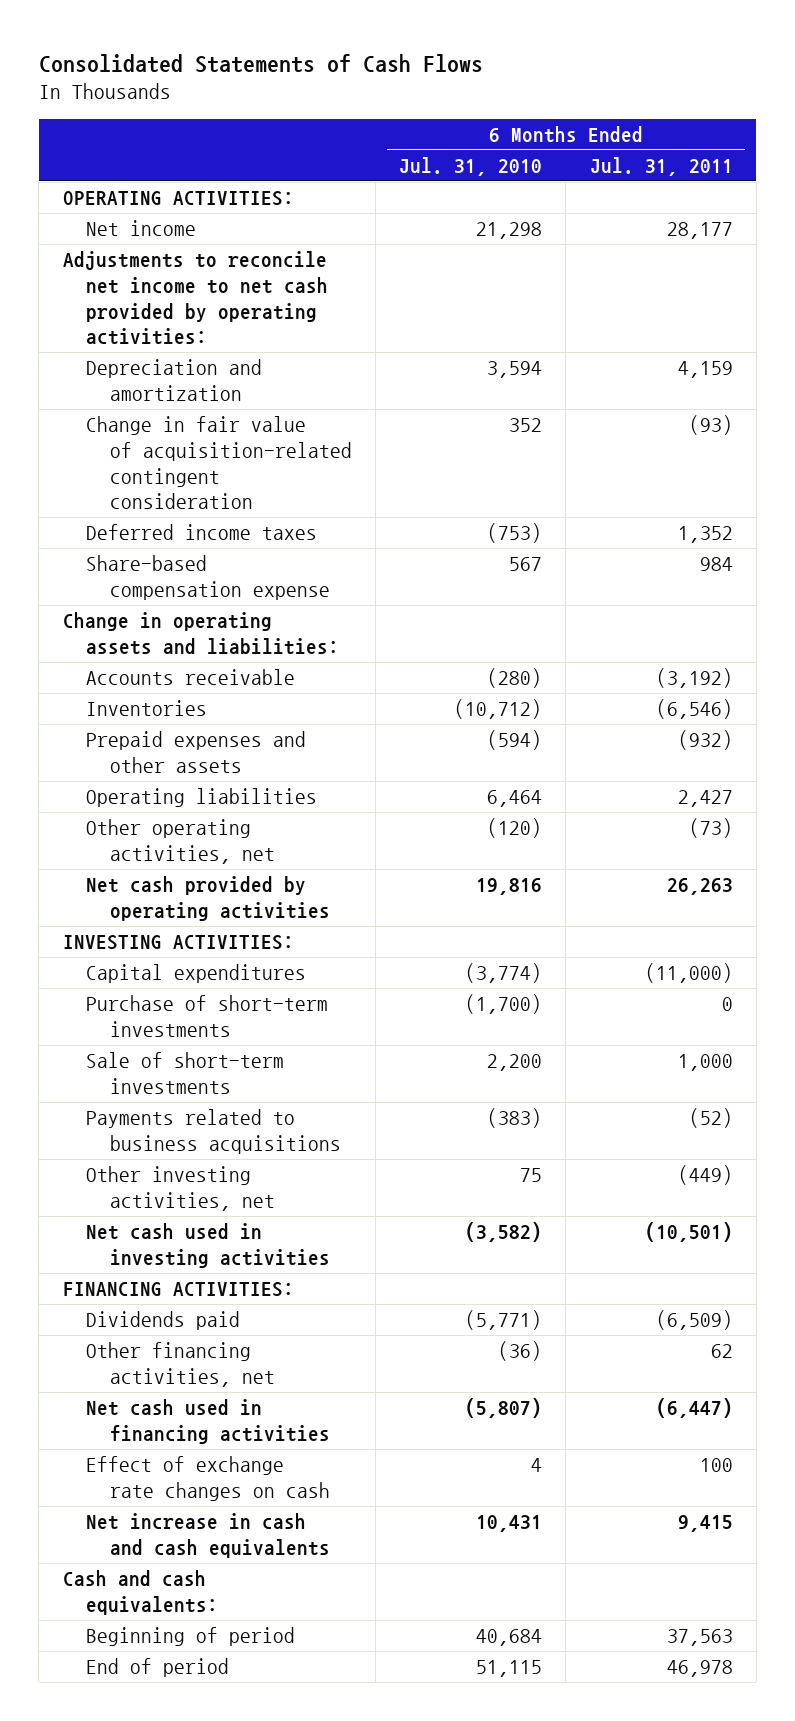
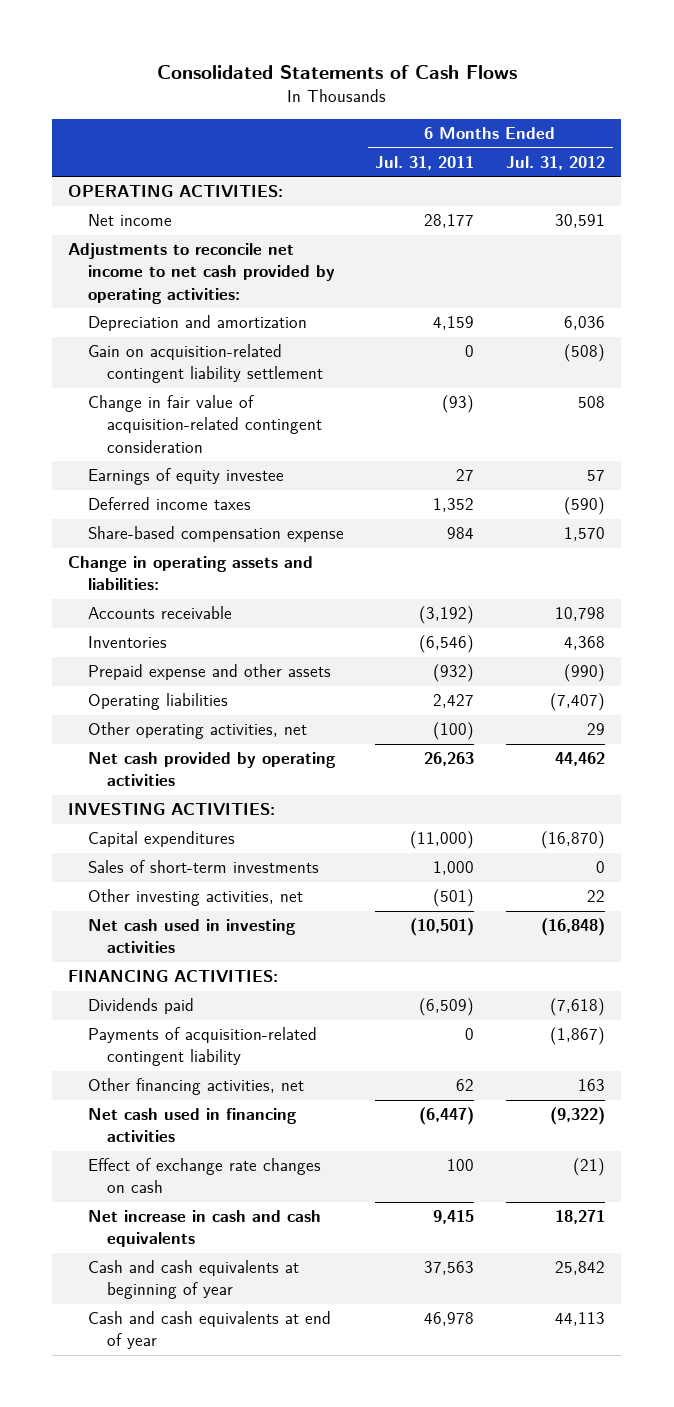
[399,157,543,177] Jul. 31, 2010 -> none
none -> [506,155,606,170] Jul. 31, 2012
none -> [87,344,323,384] Gain on acquisition-related contingent liability settlement
none -> [87,468,284,486] Earnings of equity investee
[86,731,307,773] Prepaid expenses and other assets -> [87,664,331,681] Prepaid expense and other assets
[688,818,733,839] (73) -> [433,722,475,741] (100)
[86,995,329,1037] Purchase of short-term investments -> none
[86,1109,341,1154] Payments related to business acquisitions -> none
[86,1052,285,1094] Sale of short-term investments -> [87,860,319,874] Sales of short-term investments
[677,1165,733,1186] (449) -> [433,889,475,908] (501)
none -> [87,1027,317,1067] Payments of acquisition-related contingent liability
[62,1570,219,1615] Cash and cash equivalents: -> none
[86,1627,296,1647] Beginning of period -> [87,1260,299,1300] Cash and cash equivalents at beginning of year
[86,1658,230,1678] End of period -> [87,1311,331,1350] Cash and cash equivalents at end of year

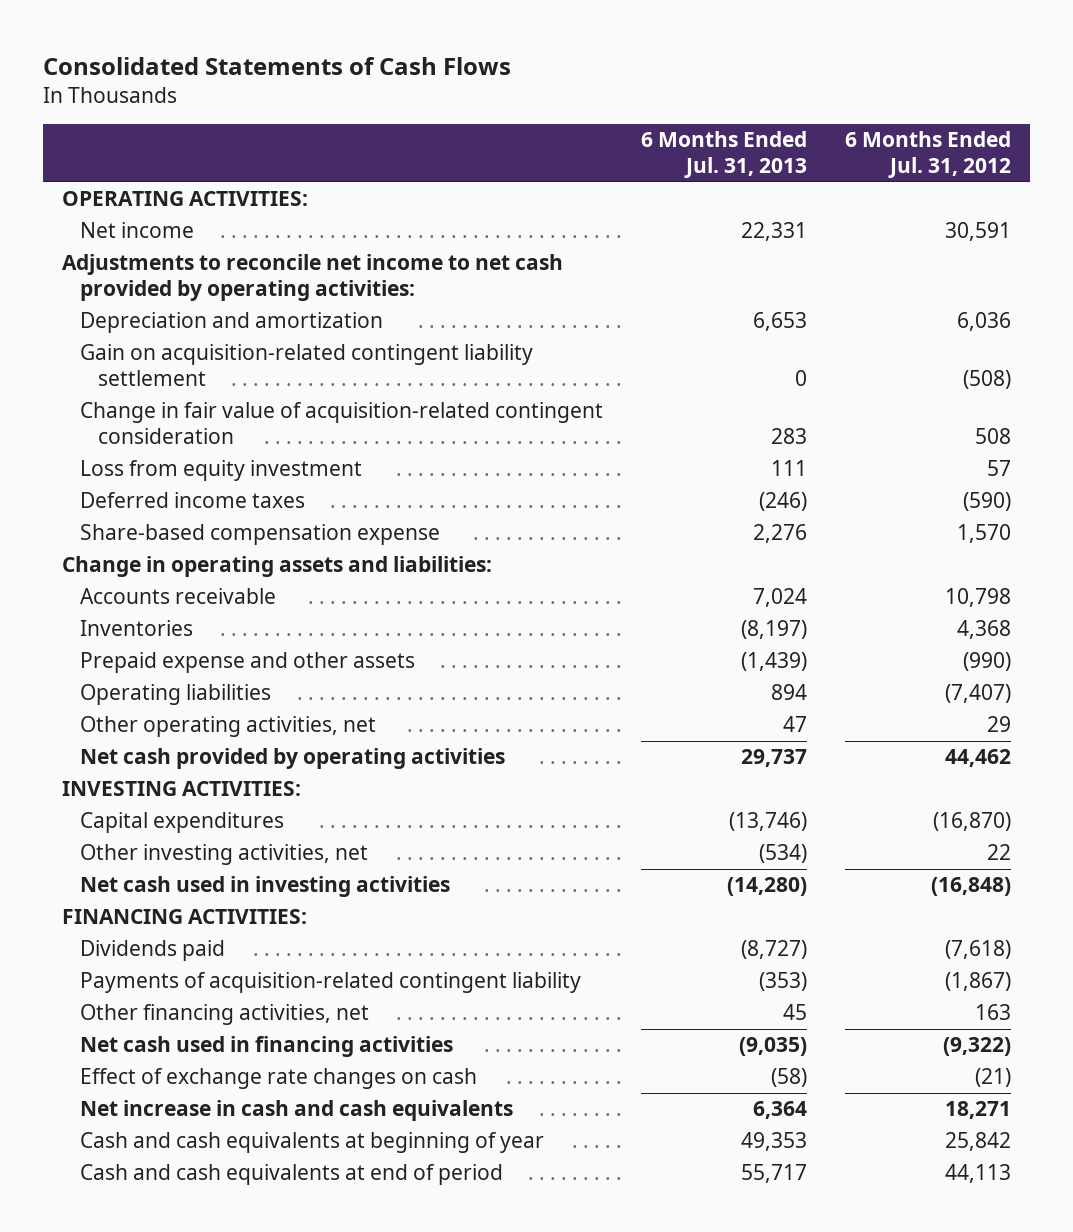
[375,155,475,170] Jul. 31, 2011 -> none
none -> [640,131,807,179] 6 Months Ended Jul. 31, 2013
[87,468,284,486] Earnings of equity investee -> [79,460,362,482] Loss from equity investment
[87,860,319,874] Sales of short-term investments -> none
[87,1311,331,1350] Cash and cash equivalents at end of year -> [79,1164,503,1186] Cash and cash equivalents at end of period

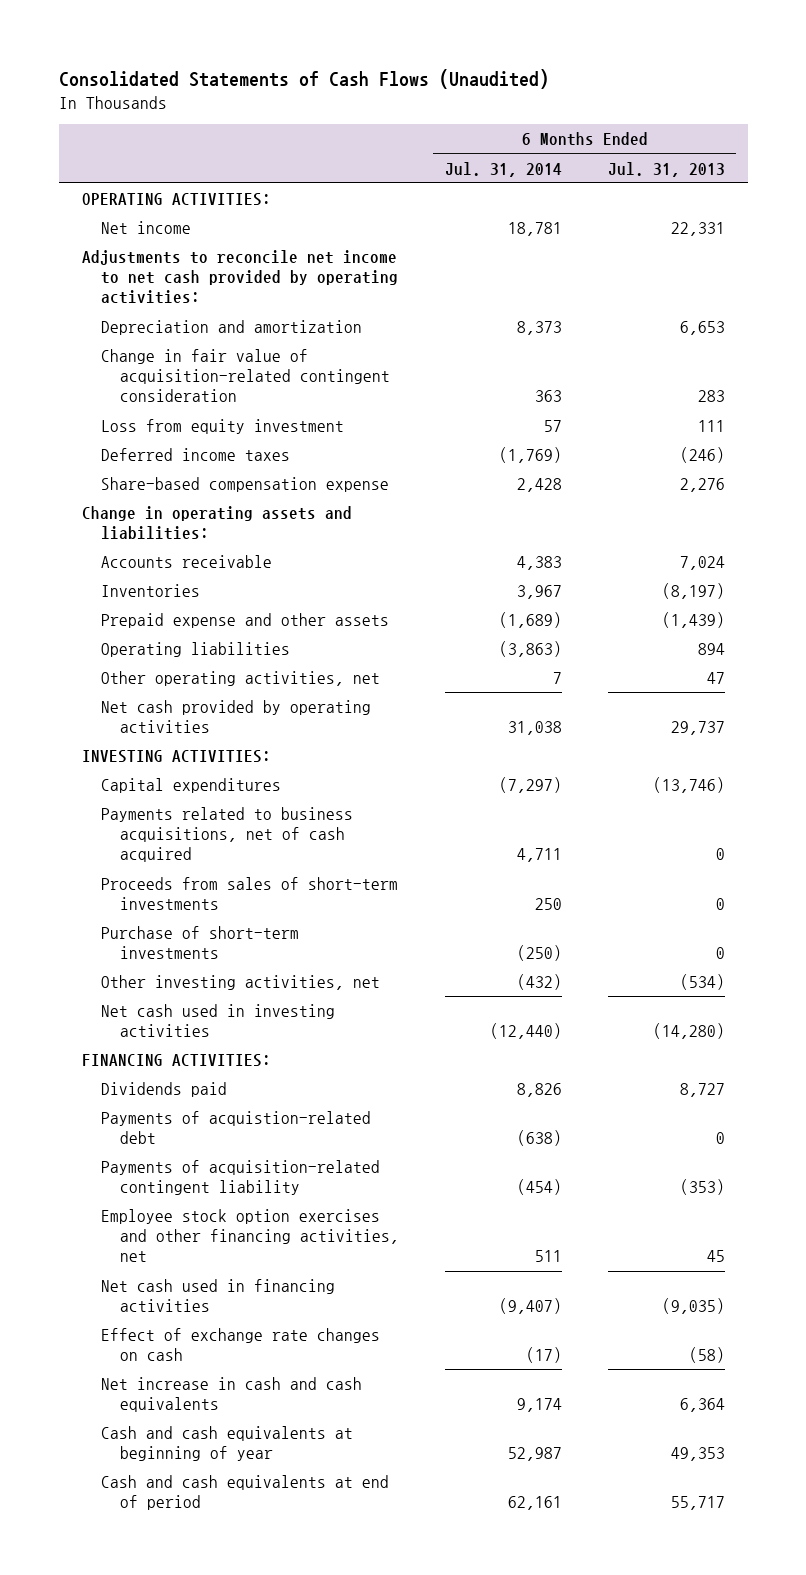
[42,57,511,76] Consolidated Statements of Cash Flows -> [58,68,549,89] Consolidated Statements of Cash Flows (Unaudited)
[845,131,1012,179] 6 Months Ended Jul. 31, 2012 -> none
none -> [444,161,562,177] Jul. 31, 2014
[79,344,533,387] Gain on acquisition-related contingent liability settlement -> none
none -> [100,807,353,863] Payments related to business acquisitions, net of cash acquired
none -> [100,877,398,911] Proceeds from sales of short-term investments
none -> [100,926,299,960] Purchase of short-term investments
[740,940,807,960] (8,727) -> [679,1083,725,1098] 8,727
none -> [100,1111,371,1145] Payments of acquistion-related debt
[79,1004,369,1026] Other financing activities, net -> [100,1209,399,1263] Employee stock option exercises and other financing activities, net

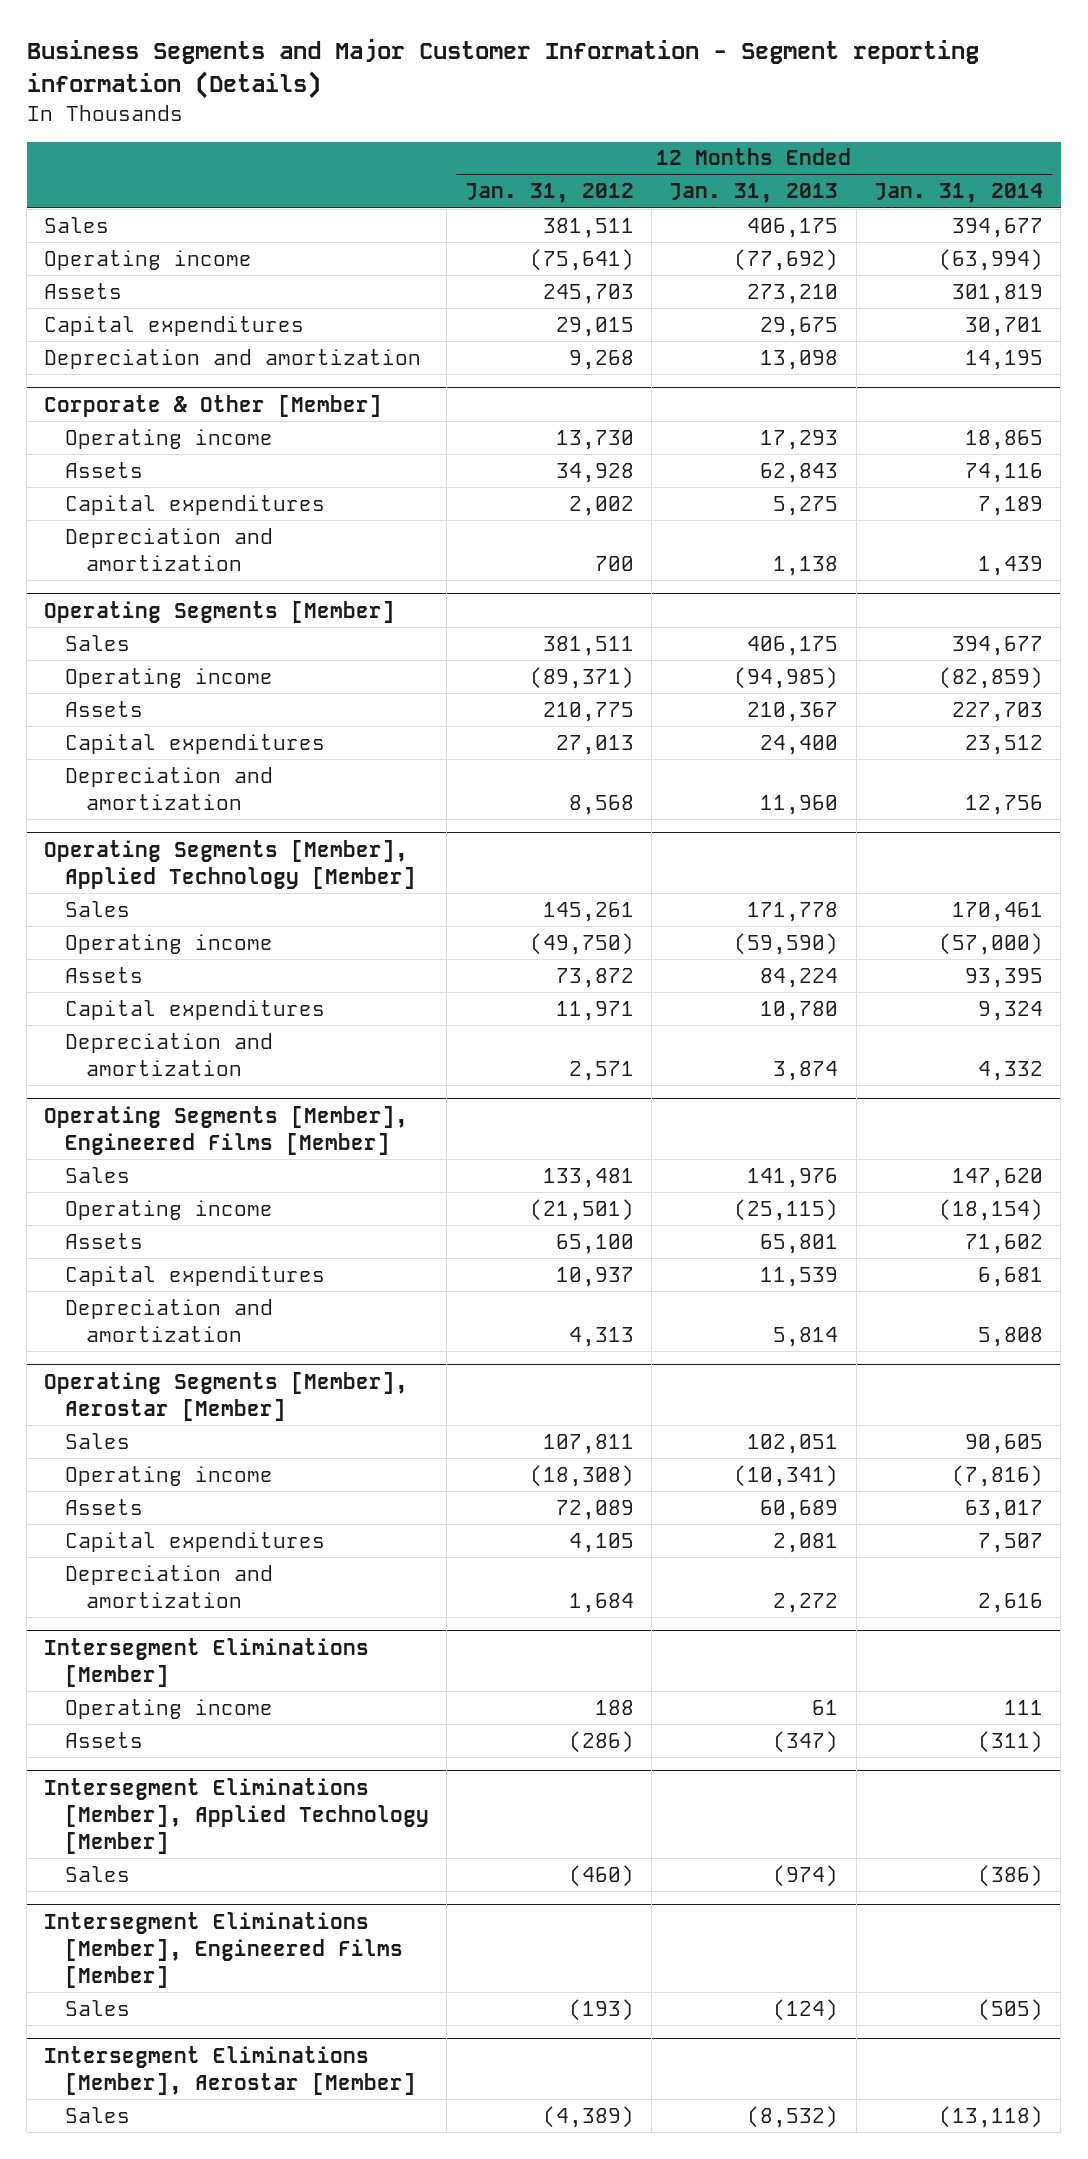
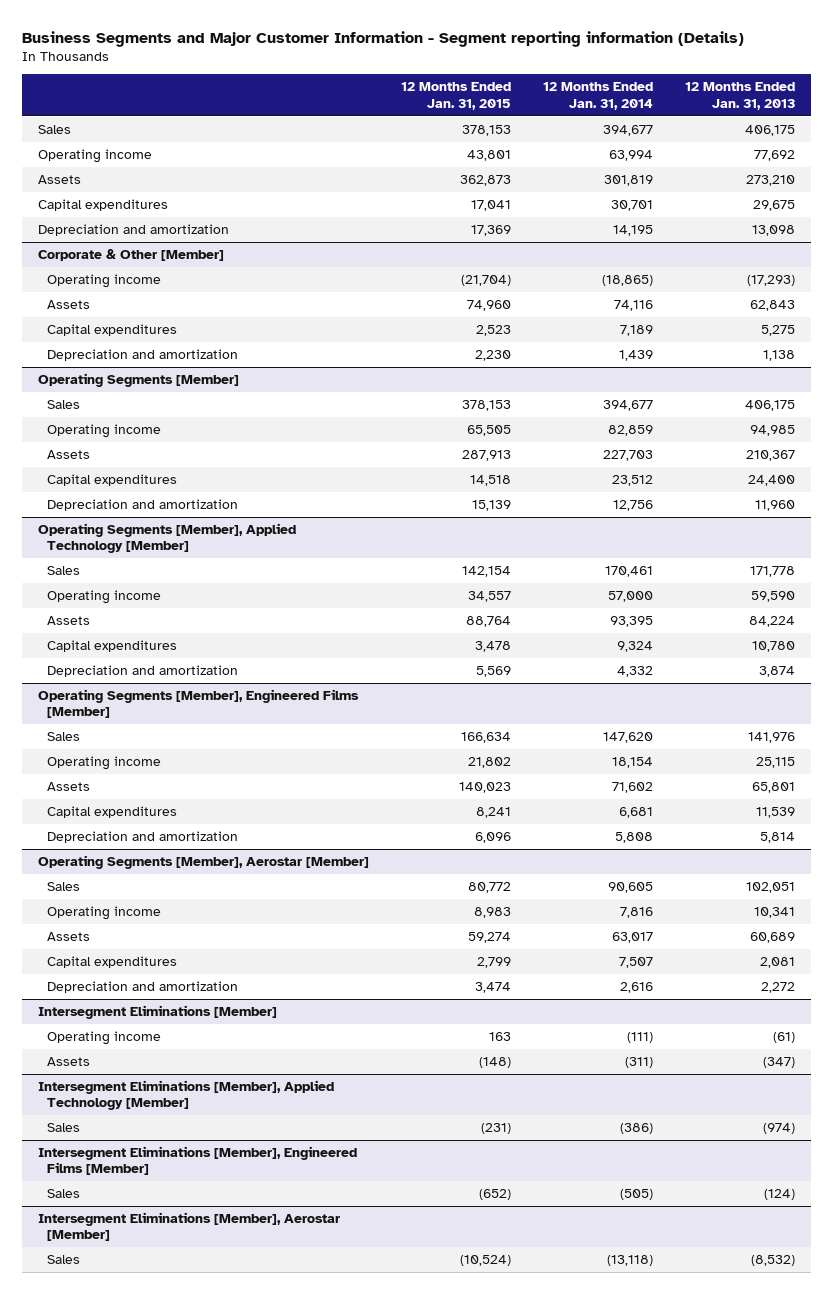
[464,183,634,204] Jan. 31, 2012 -> none
none -> [400,82,511,110] 12 Months Ended Jan. 31, 2015
[734,248,839,271] (77,692) -> [753,150,795,162] 77,692
[939,248,1044,271] (63,994) -> [608,150,653,162] 63,994
[760,429,839,450] 17,293 -> [746,275,795,287] (17,293)
[965,429,1044,450] 18,865 -> [601,275,653,287] (18,865)
[734,666,839,689] (94,985) -> [749,425,795,437] 94,985
[939,666,1044,689] (82,859) -> [607,425,653,437] 82,859
[734,932,839,955] (59,590) -> [750,591,795,603] 59,590
[939,932,1044,955] (57,000) -> [607,591,653,603] 57,000
[734,1198,839,1221] (25,115) -> [755,757,795,769] 25,115
[939,1198,1044,1221] (18,154) -> [611,757,653,769] 18,154
[734,1464,839,1487] (10,341) -> [753,907,795,919] 10,341
[952,1464,1044,1487] (7,816) -> [619,907,653,919] 7,816
[812,1699,839,1715] 61 -> [772,1032,795,1044] (61)
[1004,1699,1044,1715] 111 -> [626,1032,653,1044] (111)

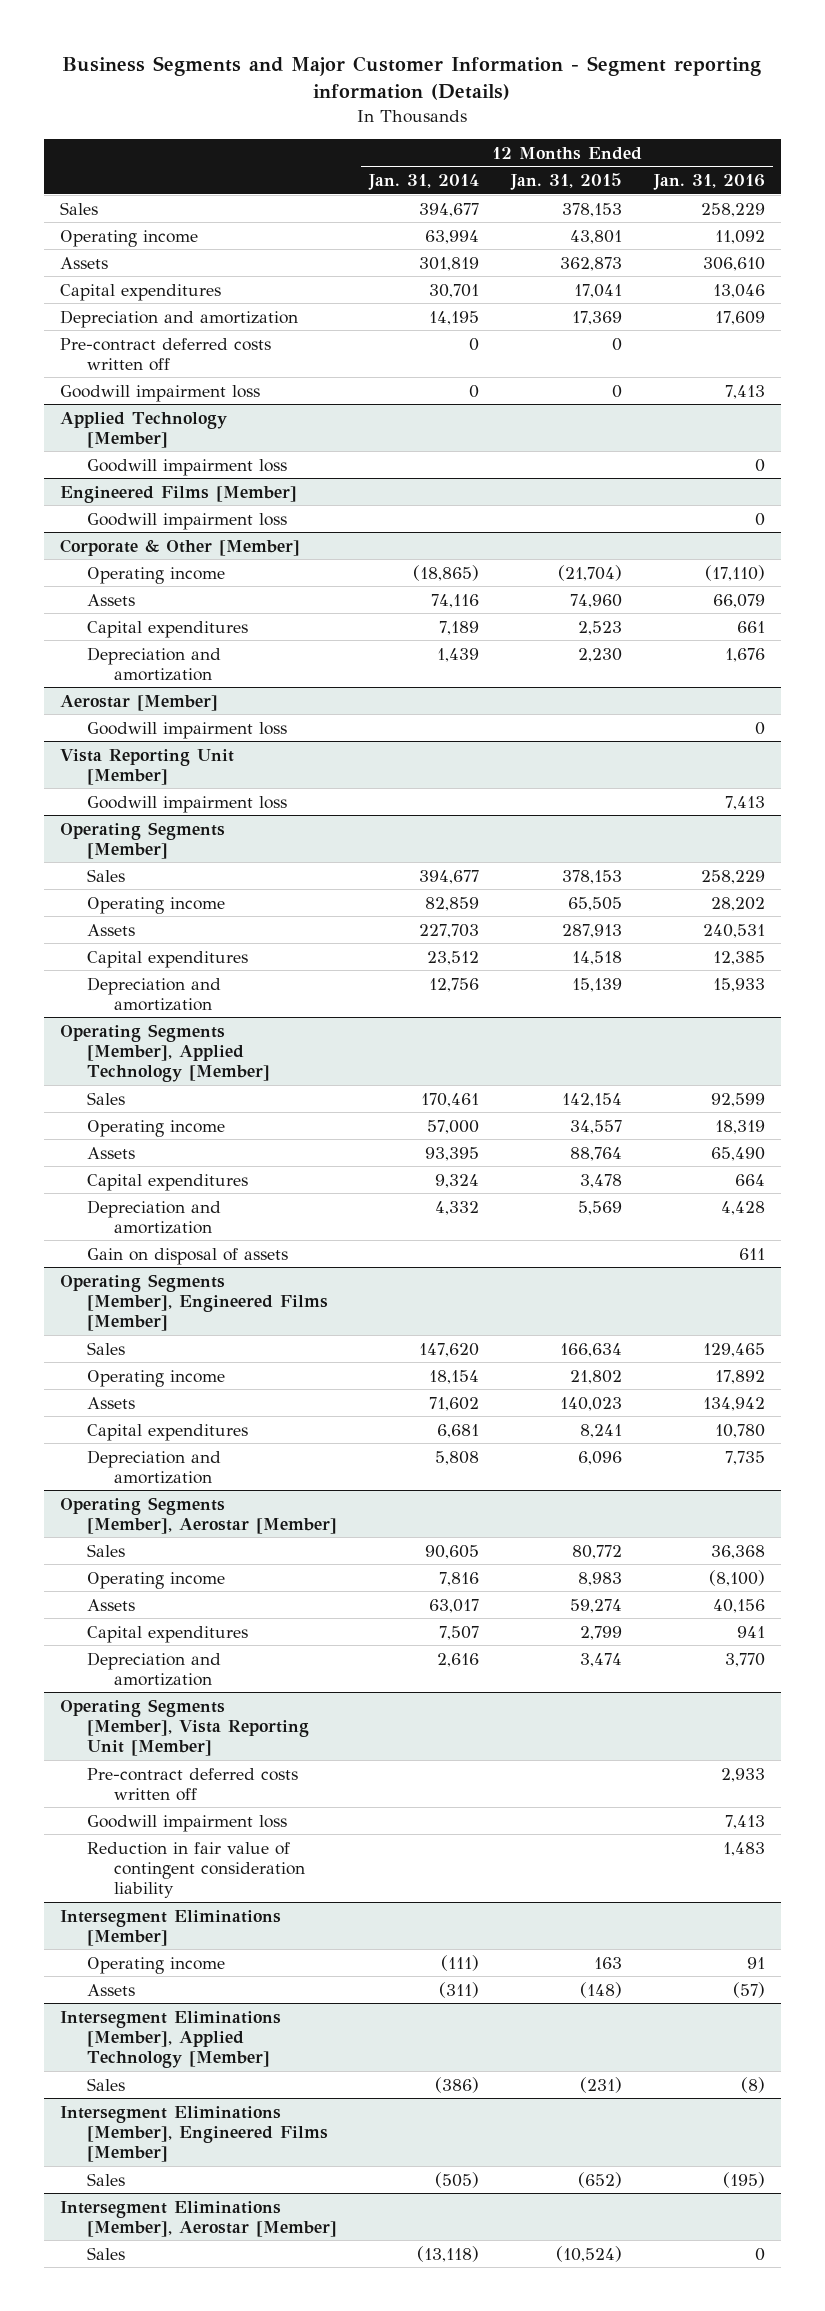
[684,82,795,110] 12 Months Ended Jan. 31, 2013 -> none
none -> [652,173,765,190] Jan. 31, 2016
none -> [59,337,271,371] Pre-contract deferred costs written off
none -> [59,384,260,402] Goodwill impairment loss
none -> [59,411,227,448] Applied Technology [Member]
none -> [87,458,288,476] Goodwill impairment loss
none -> [59,485,297,503] Engineered Films [Member]
none -> [87,512,288,530] Goodwill impairment loss
none -> [59,694,218,711] Aerostar [Member]
none -> [87,721,288,739] Goodwill impairment loss
none -> [59,748,234,785] Vista Reporting Unit [Member]
none -> [87,795,288,813] Goodwill impairment loss
none -> [87,1247,289,1265] Gain on disposal of assets
none -> [59,1698,310,1756] Operating Segments [Member], Vista Reporting Unit [Member]
none -> [87,1767,299,1801] Pre-contract deferred costs written off
none -> [87,1814,288,1832] Goodwill impairment loss
none -> [87,1841,306,1898] Reduction in fair value of contingent consideration liability

